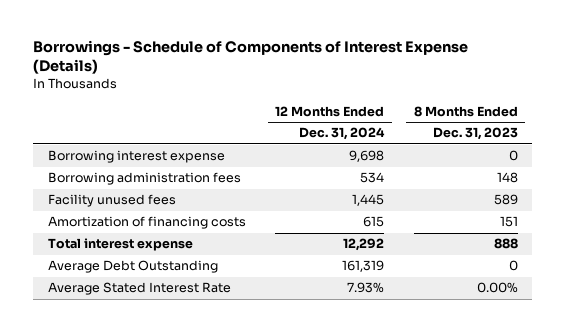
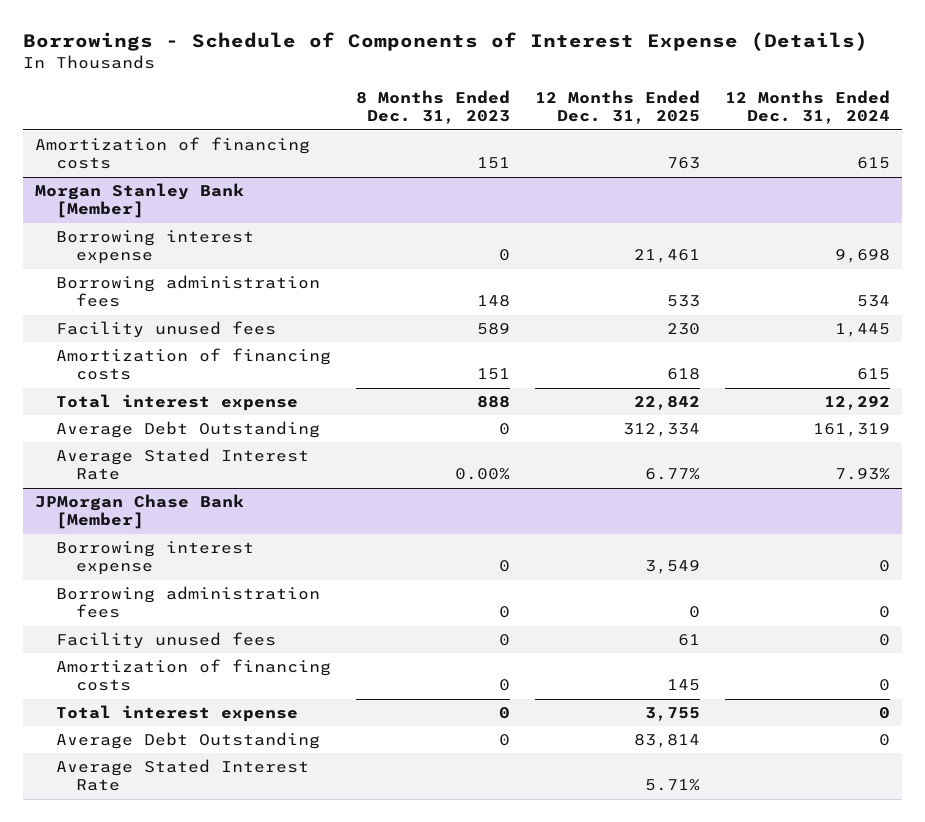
none -> [534,90,700,125] 12 Months Ended Dec. 31, 2025
none -> [35,137,311,170] Amortization of financing costs
none -> [35,183,245,219] Morgan Stanley Bank [Member]
none -> [35,494,245,530] JPMorgan Chase Bank [Member]
none -> [55,541,254,576] Borrowing interest expense
none -> [55,586,320,619] Borrowing administration fees
none -> [55,632,276,650] Facility unused fees
none -> [55,659,331,692] Amortization of financing costs
none -> [55,705,298,723] Total interest expense
none -> [55,732,320,750] Average Debt Outstanding
none -> [55,759,309,792] Average Stated Interest Rate

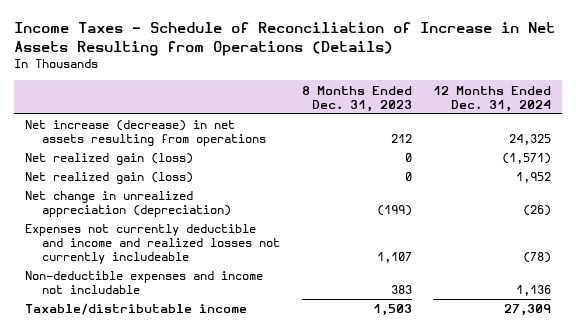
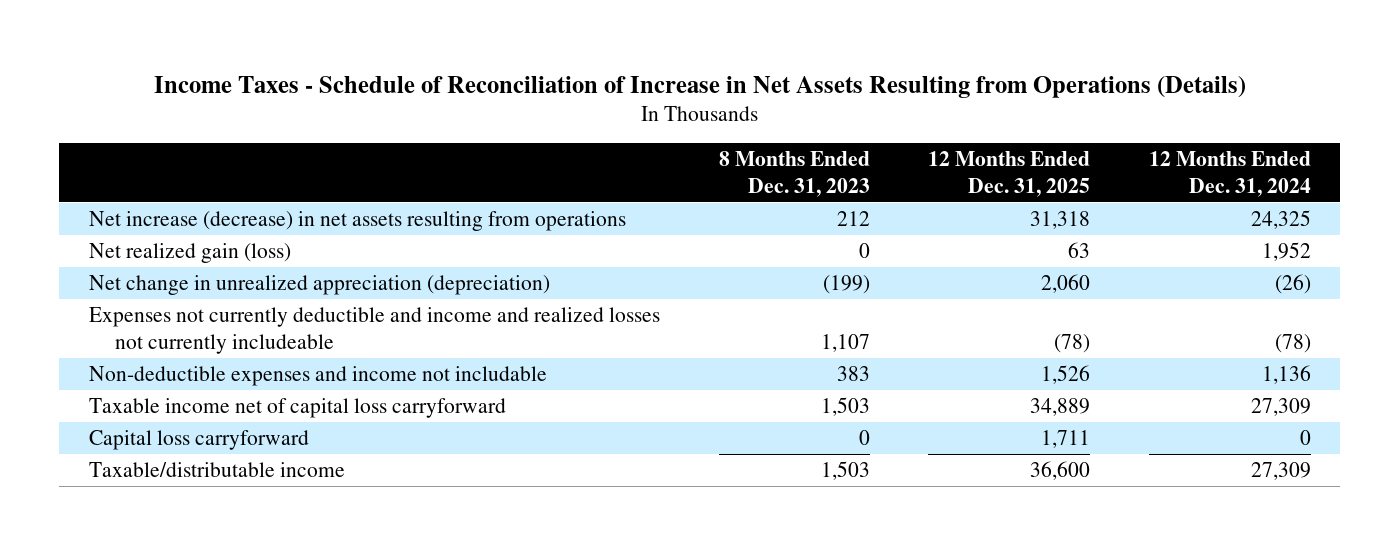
none -> [928,150,1091,197] 12 Months Ended Dec. 31, 2025
[24,153,193,166] Net realized gain (loss) -> none
none -> [88,398,506,419] Taxable income net of capital loss carryforward
none -> [88,430,309,451] Capital loss carryforward

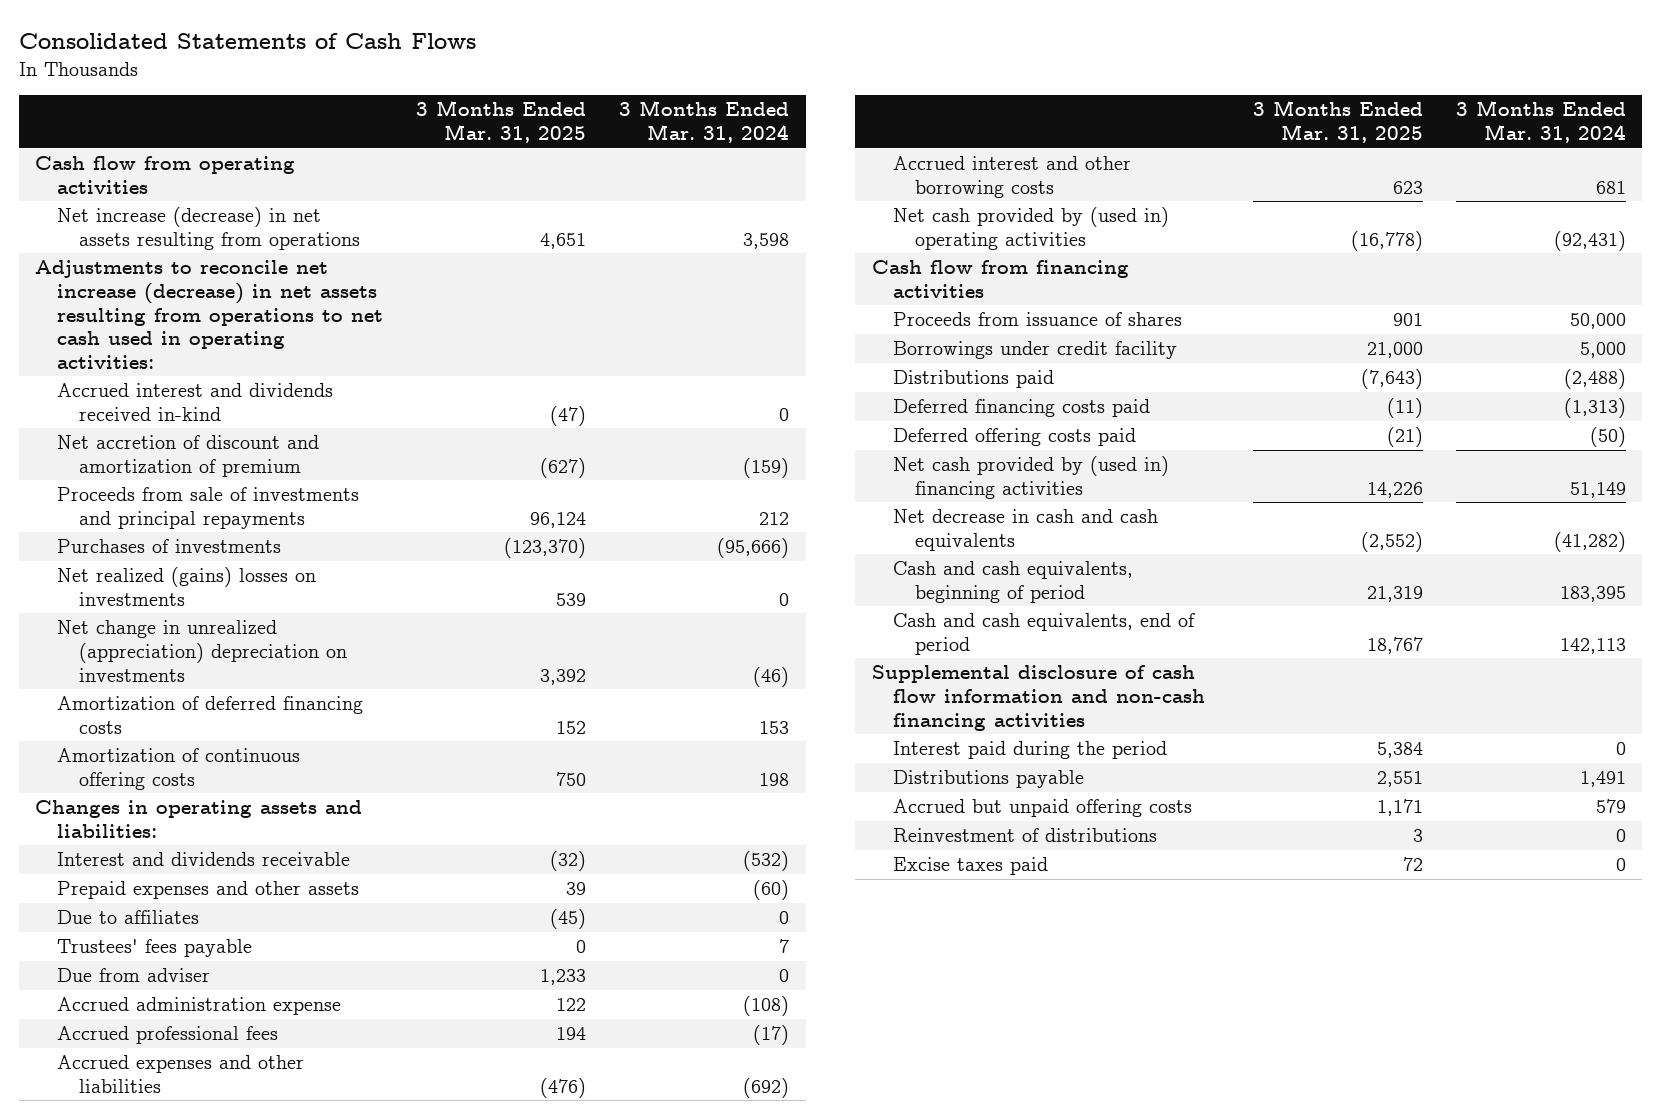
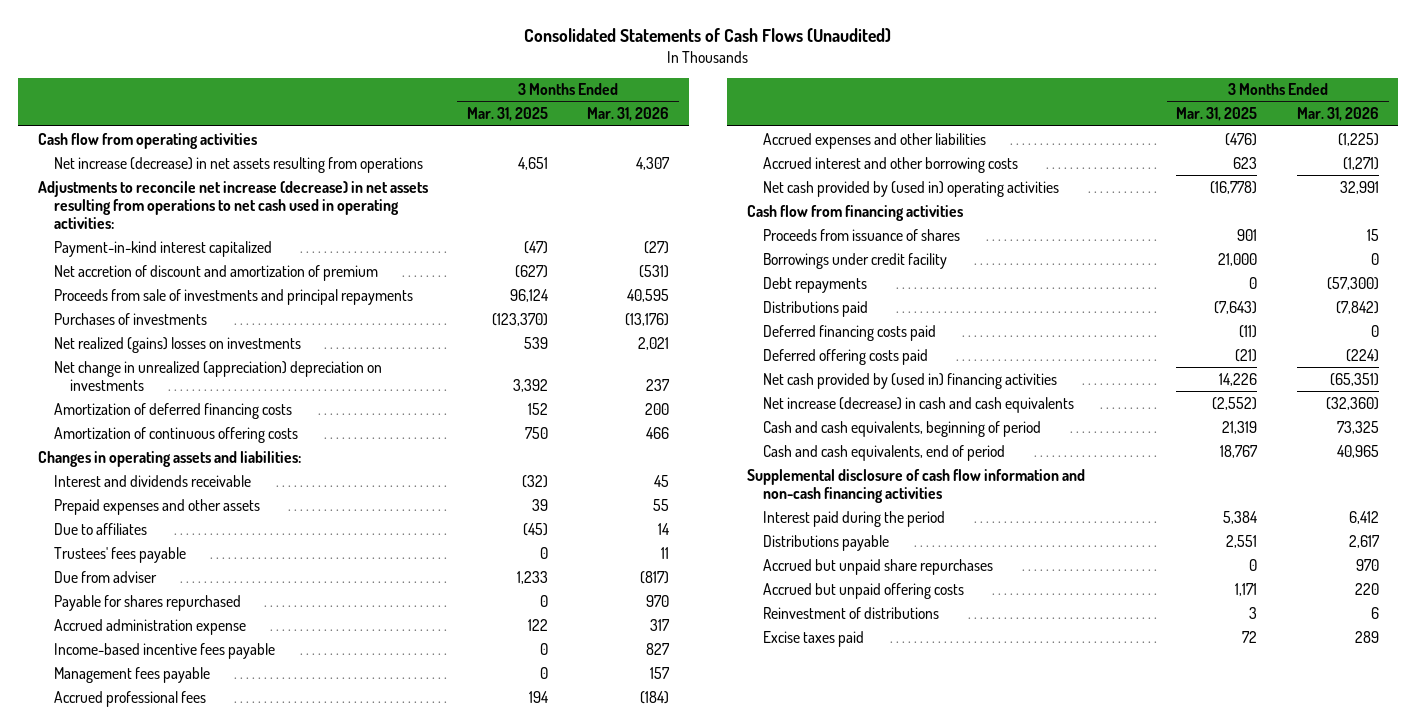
[18,33,476,50] Consolidated Statements of Cash Flows -> [524,27,892,42] Consolidated Statements of Cash Flows (Unaudited)
[619,100,790,144] 3 Months Ended Mar. 31, 2024 -> none
none -> [587,107,670,122] Mar. 31, 2026
[56,383,333,421] Accrued interest and dividends received in-kind -> none
none -> [53,240,272,257] Payment-in-kind interest capitalized
none -> [53,594,241,611] Payable for shares repurchased
none -> [53,642,275,659] Income-based incentive fees payable
none -> [53,666,210,683] Management fees payable
none -> [763,276,868,293] Debt repayments
[893,509,1159,551] Net decrease in cash and cash equivalents -> [763,396,1075,413] Net increase (decrease) in cash and cash equivalents
none -> [763,558,994,575] Accrued but unpaid share repurchases

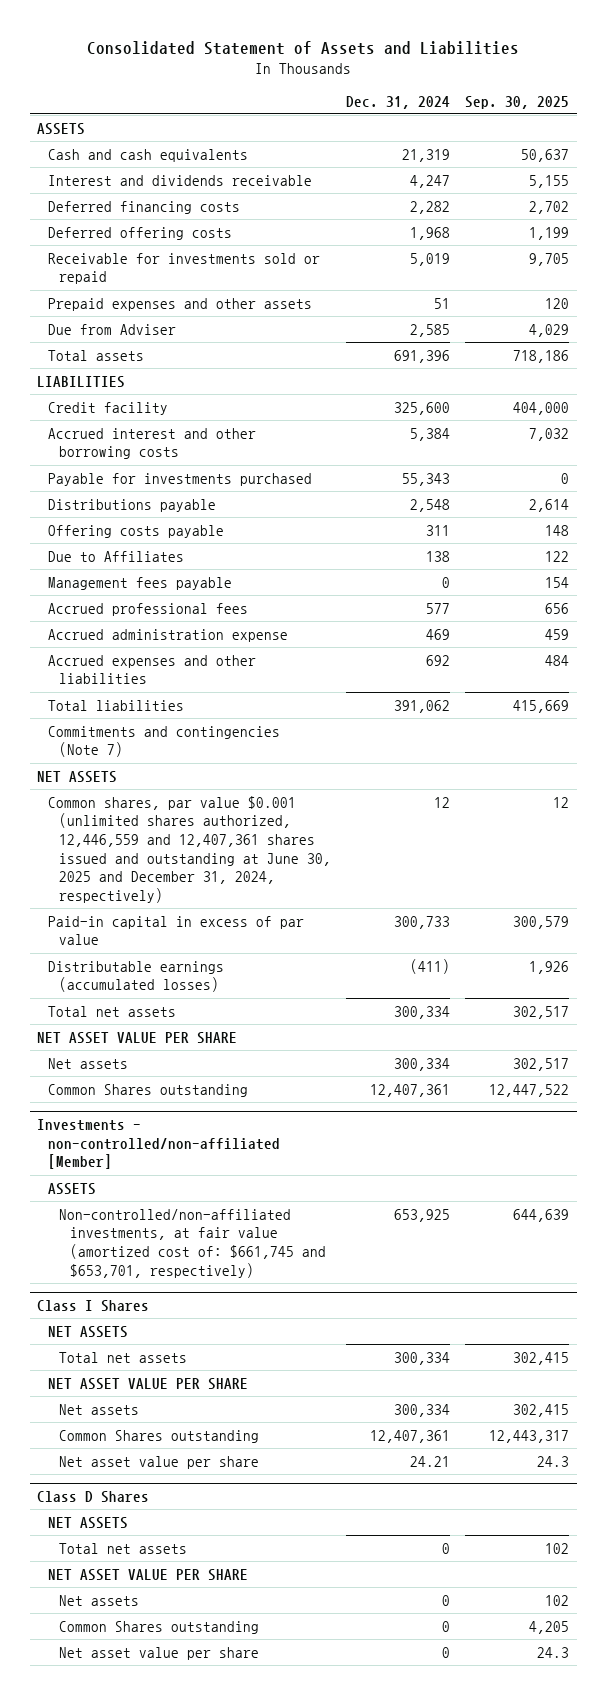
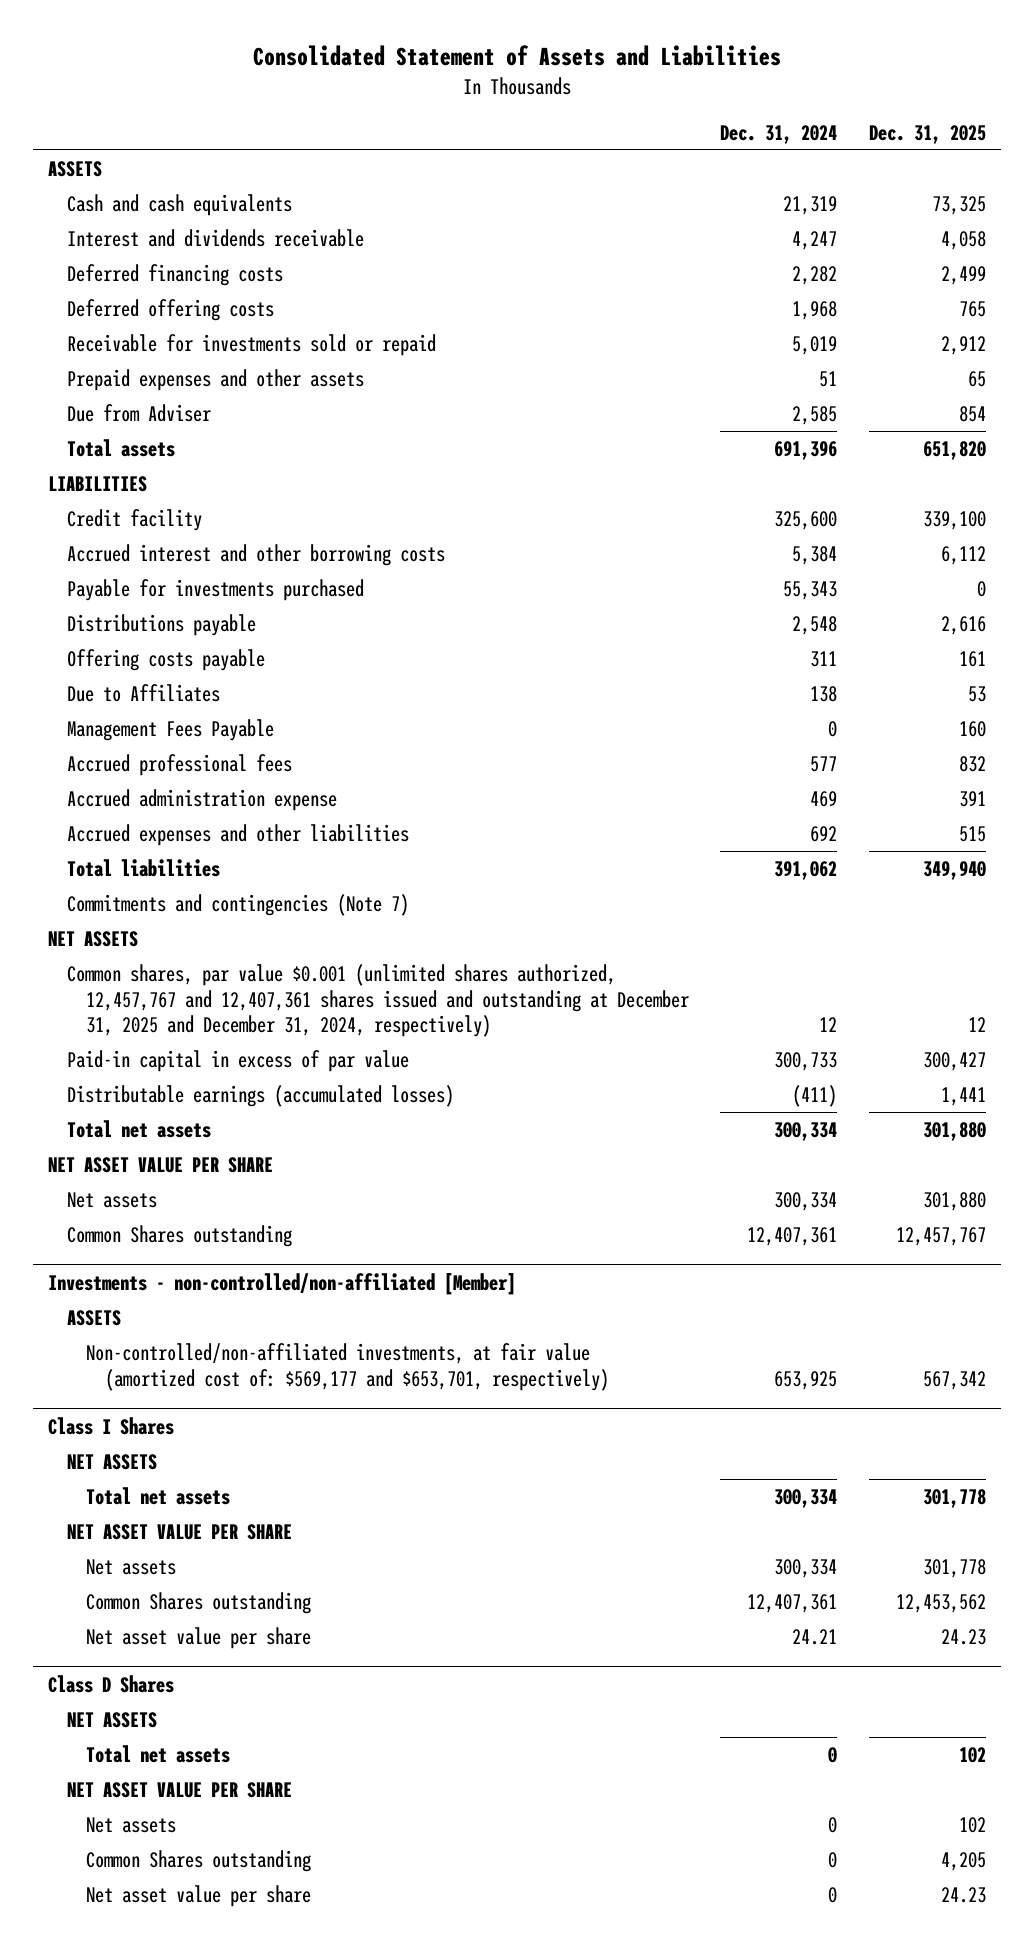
[465,95,570,109] Sep. 30, 2025 -> none
none -> [868,124,986,144] Dec. 31, 2025
[48,576,233,590] Management fees payable -> [67,718,275,741] Management Fees Payable
[48,795,331,904] Common shares, par value $0.001 (unlimited shares authorized, 12,446,559 and 12,407,361 shares issued and outstanding at June 30, 2025 and December 31, 2024, respectively) -> [67,963,690,1038] Common shares, par value $0.001 (unlimited shares authorized, 12,457,767 and 12,407,361 shares issued and outstanding at December 31, 2025 and December 31, 2024, respectively)
[58,1208,326,1278] Non-controlled/non-affiliated investments, at fair value (amortized cost of: $661,745 and $653,701, respectively) -> [86,1342,610,1391] Non-controlled/non-affiliated investments, at fair value (amortized cost of: $569,177 and $653,701, respectively)

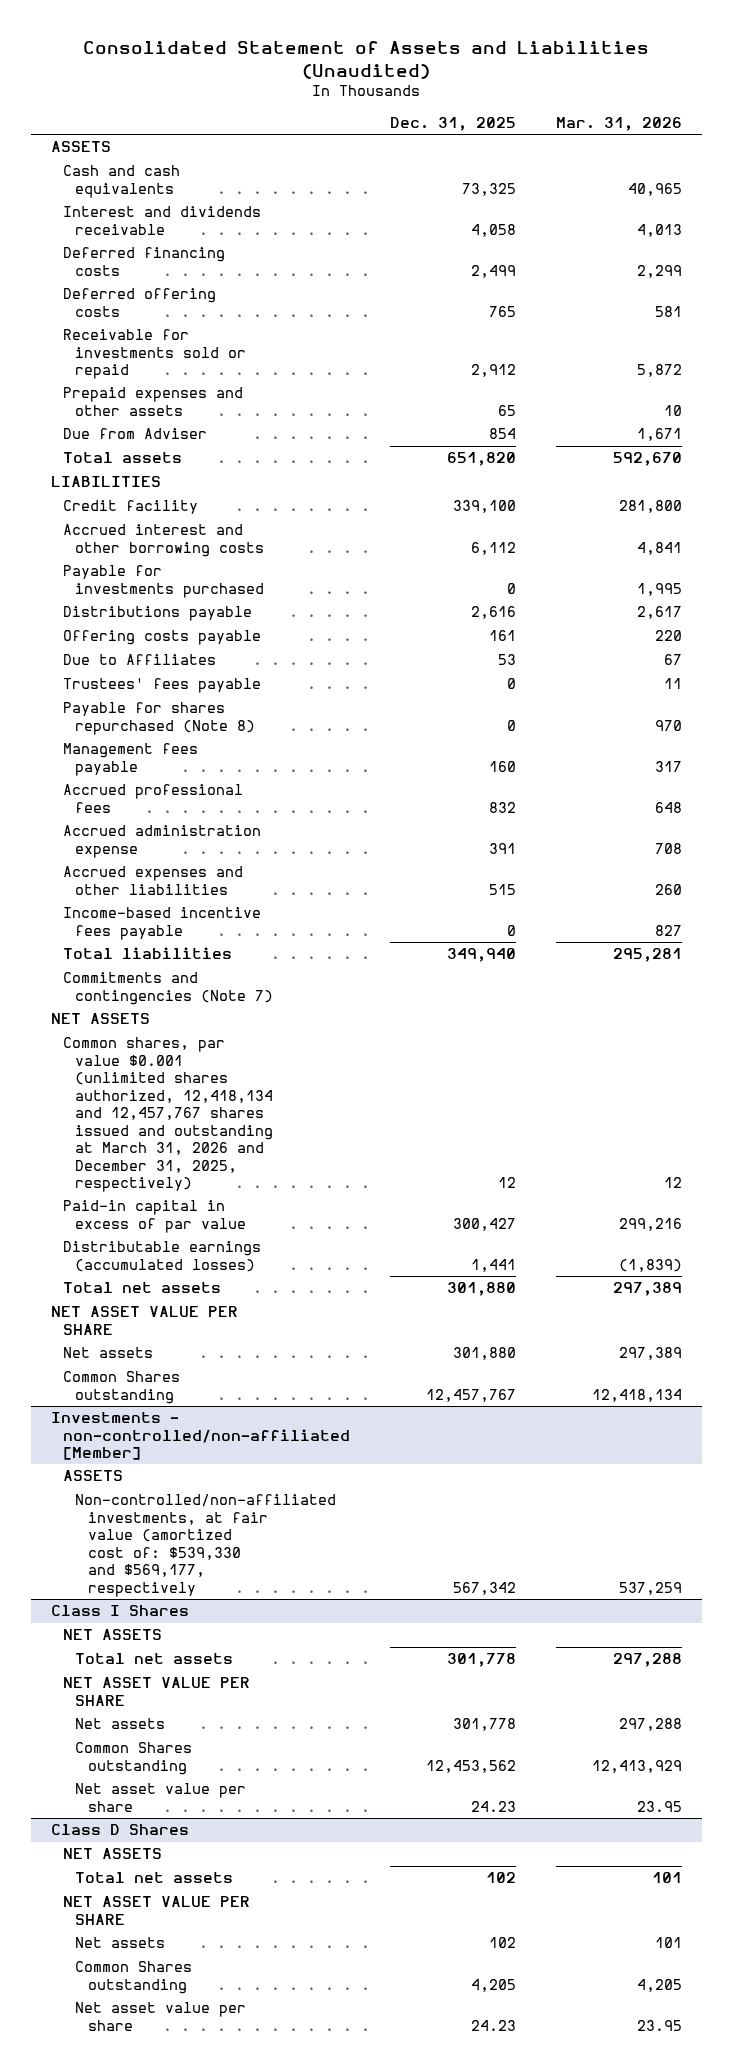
[252,45,781,67] Consolidated Statement of Assets and Liabilities -> [83,40,650,79] Consolidated Statement of Assets and Liabilities (Unaudited)
[720,124,838,144] Dec. 31, 2024 -> none
none -> [555,117,682,132] Mar. 31, 2026
none -> [63,678,262,694] Trustees' fees payable
none -> [63,702,256,735] Payable for shares repurchased (Note 8)
[67,718,275,741] Management Fees Payable -> [63,743,199,776] Management fees payable
none -> [63,907,262,940] Income-based incentive fees payable
[67,963,690,1038] Common shares, par value $0.001 (unlimited shares authorized, 12,457,767 and 12,407,361 shares issued and outstanding at December 31, 2025 and December 31, 2024, respectively) -> [63,1037,274,1193] Common shares, par value $0.001 (unlimited shares authorized, 12,418,134 and 12,457,767 shares issued and outstanding at March 31, 2026 and December 31, 2025, respectively)
[86,1342,610,1391] Non-controlled/non-affiliated investments, at fair value (amortized cost of: $569,177 and $653,701, respectively) -> [75,1494,337,1597] Non-controlled/non-affiliated investments, at fair value (amortized cost of: $539,330 and $569,177, respectively

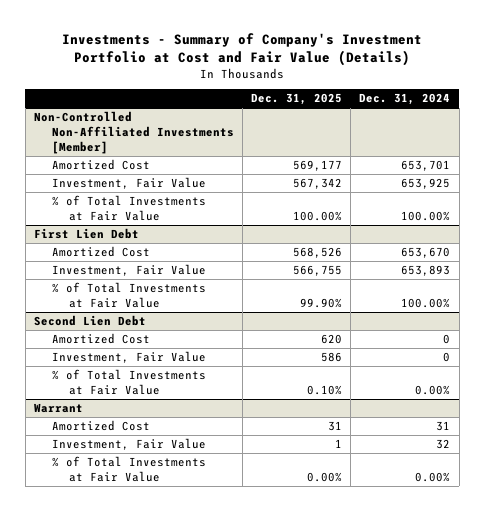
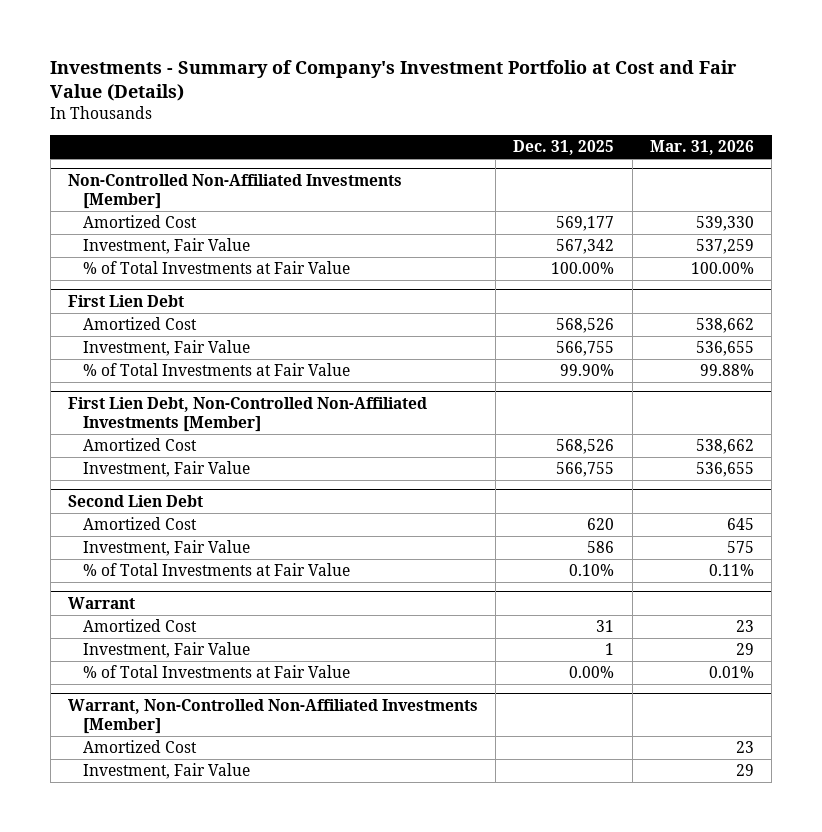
[359,93,451,106] Dec. 31, 2024 -> none
none -> [649,140,754,156] Mar. 31, 2026
none -> [67,396,427,433] First Lien Debt, Non-Controlled Non-Affiliated Investments [Member]
none -> [82,438,197,452] Amortized Cost
none -> [82,461,250,478] Investment, Fair Value
none -> [67,698,478,735] Warrant, Non-Controlled Non-Affiliated Investments [Member]
none -> [82,740,197,754] Amortized Cost
none -> [82,763,250,780] Investment, Fair Value

